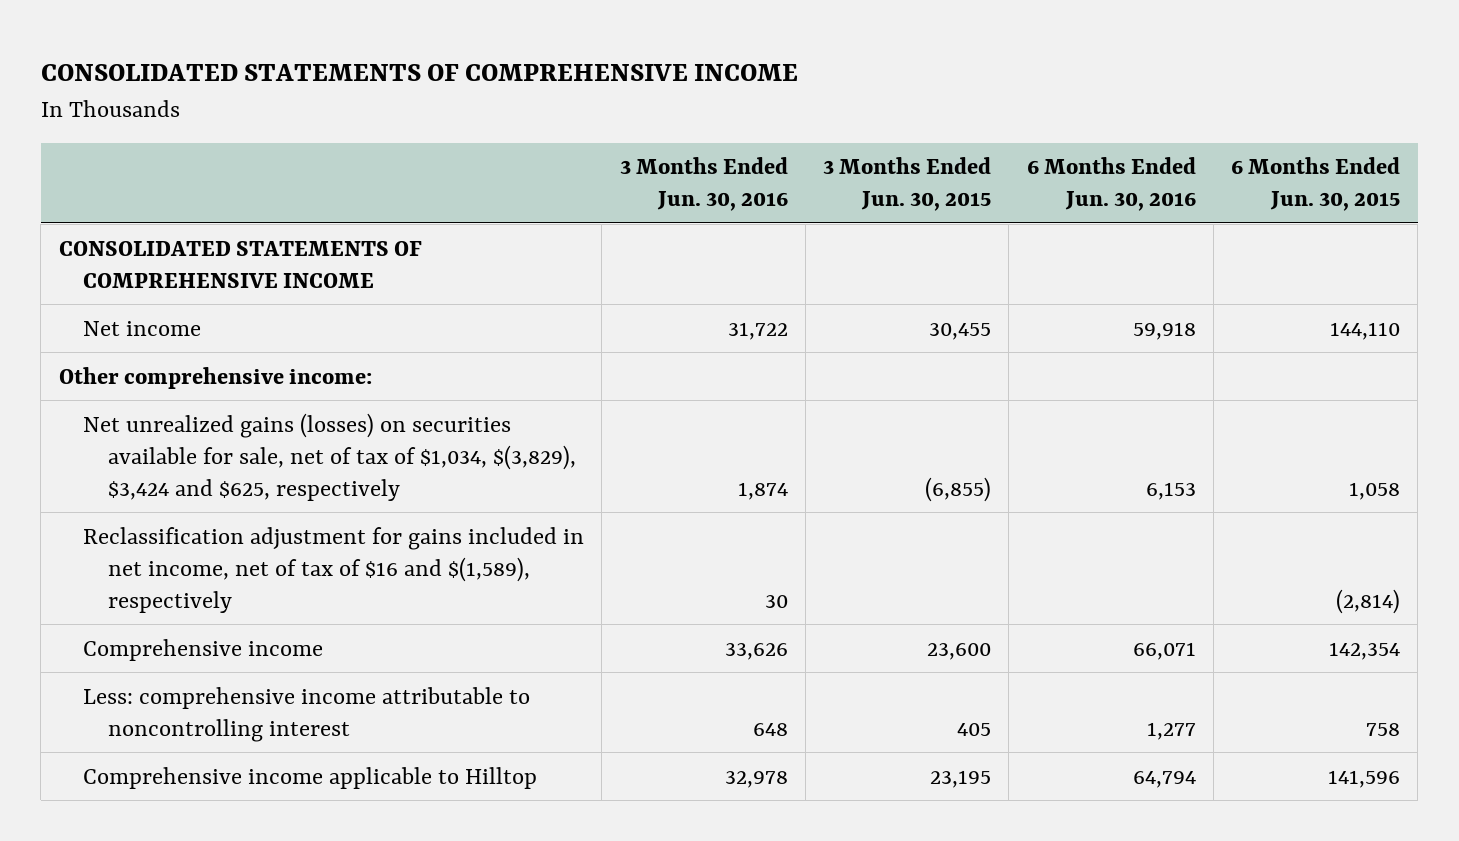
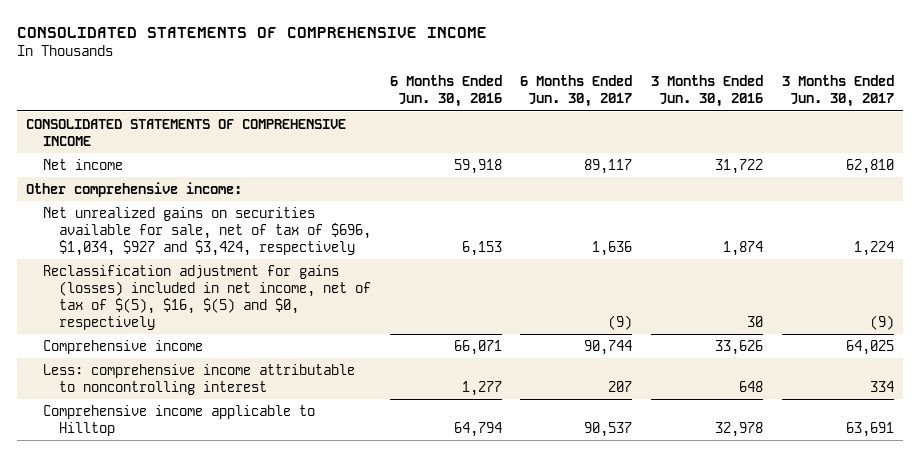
[823,157,992,212] 3 Months Ended Jun. 30, 2015 -> none
[1230,157,1400,212] 6 Months Ended Jun. 30, 2015 -> none
none -> [520,75,633,108] 6 Months Ended Jun. 30, 2017
none -> [782,75,895,108] 3 Months Ended Jun. 30, 2017
[83,412,576,501] Net unrealized gains (losses) on securities available for sale, net of tax of $1,034, $(3,829), $3,424 and $625, respectively -> [42,206,371,256] Net unrealized gains on securities available for sale, net of tax of $696, $1,034, $927 and $3,424, respectively
[83,526,585,613] Reclassification adjustment for gains included in net income, net of tax of $16 and $(1,589), respectively -> [42,264,371,330] Reclassification adjustment for gains (losses) included in net income, net of tax of $(5), $16, $(5) and $0, respectively

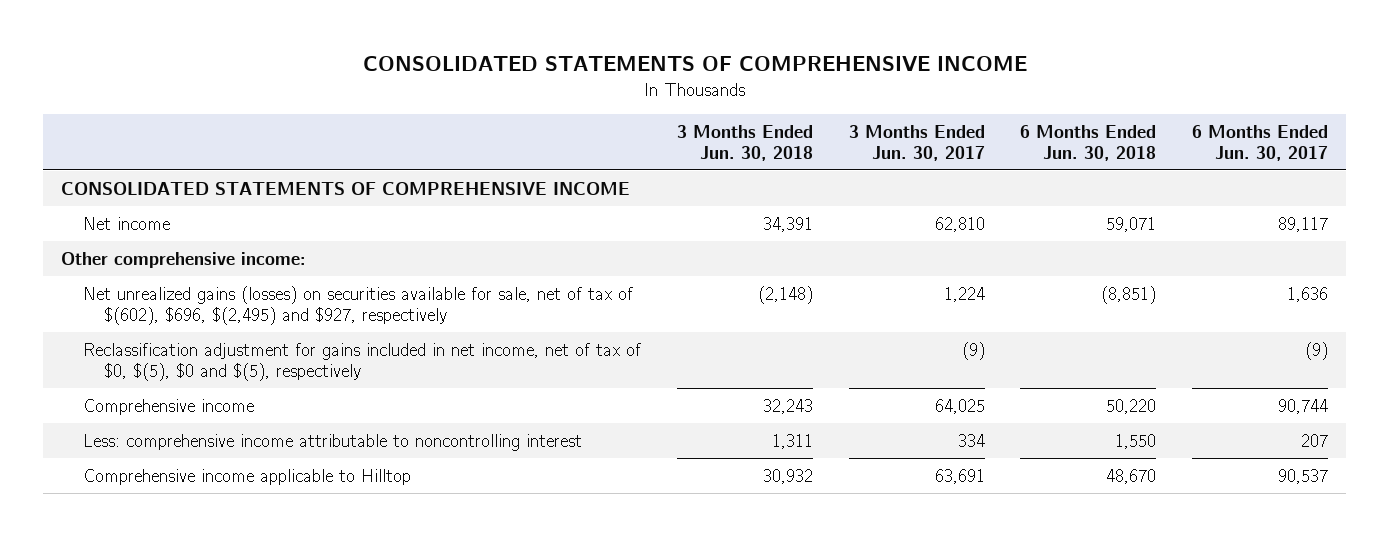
[389,75,502,108] 6 Months Ended Jun. 30, 2016 -> none
[651,75,764,108] 3 Months Ended Jun. 30, 2016 -> none
none -> [676,124,813,161] 3 Months Ended Jun. 30, 2018
none -> [1020,124,1157,161] 6 Months Ended Jun. 30, 2018
[42,206,371,256] Net unrealized gains on securities available for sale, net of tax of $696, $1,034, $927 and $3,424, respectively -> [82,285,633,325] Net unrealized gains (losses) on securities available for sale, net of tax of $(602), $696, $(2,495) and $927, respectively
[42,264,371,330] Reclassification adjustment for gains (losses) included in net income, net of tax of $(5), $16, $(5) and $0, respectively -> [82,342,641,381] Reclassification adjustment for gains included in net income, net of tax of $0, $(5), $0 and $(5), respectively

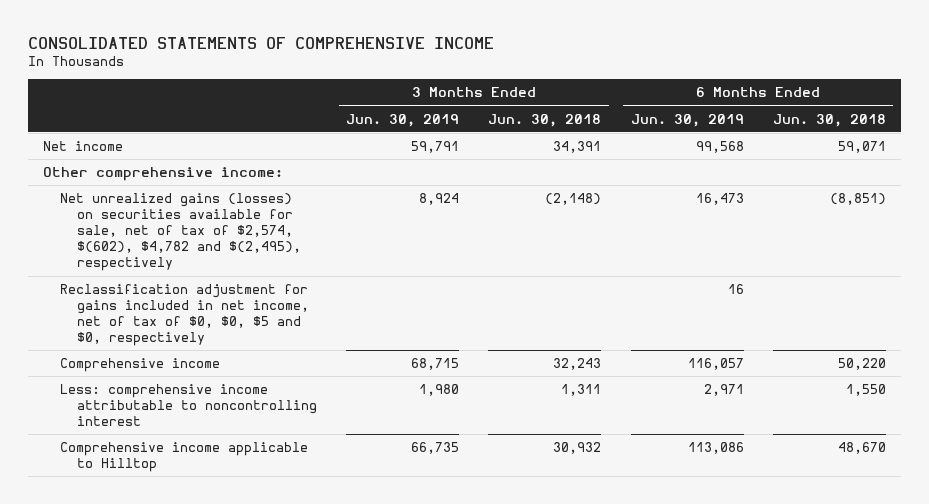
[848,124,985,161] 3 Months Ended Jun. 30, 2017 -> none
[1192,124,1329,161] 6 Months Ended Jun. 30, 2017 -> none
none -> [346,113,460,127] Jun. 30, 2019
none -> [630,113,744,127] Jun. 30, 2019
[60,181,630,195] CONSOLIDATED STATEMENTS OF COMPREHENSIVE INCOME -> none
[82,285,633,325] Net unrealized gains (losses) on securities available for sale, net of tax of $(602), $696, $(2,495) and $927, respectively -> [59,193,301,272] Net unrealized gains (losses) on securities available for sale, net of tax of $2,574, $(602), $4,782 and $(2,495), respectively
[82,342,641,381] Reclassification adjustment for gains included in net income, net of tax of $0, $(5), $0 and $(5), respectively -> [59,284,309,347] Reclassification adjustment for gains included in net income, net of tax of $0, $0, $5 and $0, respectively

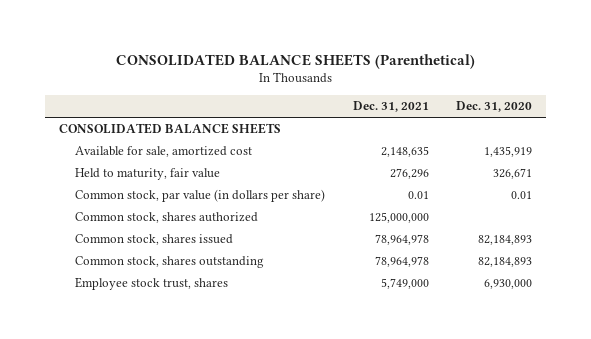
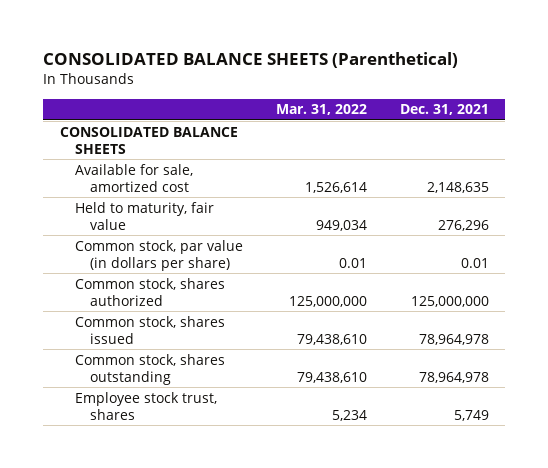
[456,101,533,113] Dec. 31, 2020 -> none
none -> [275,104,367,116] Mar. 31, 2022
[380,278,429,290] 5,749,000 -> [453,409,489,421] 5,749

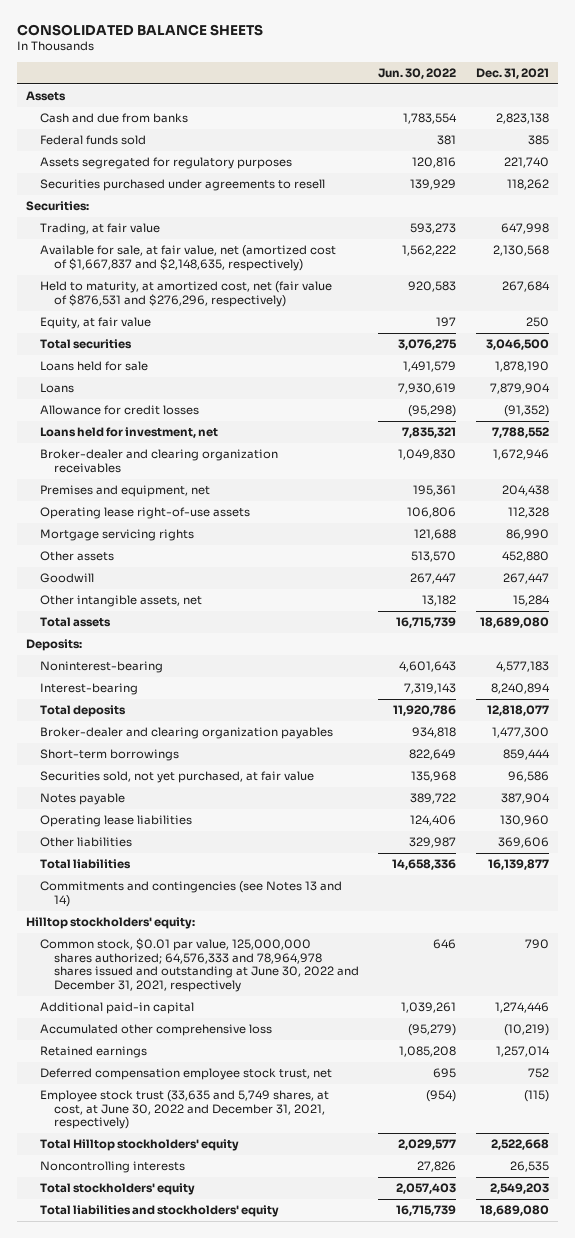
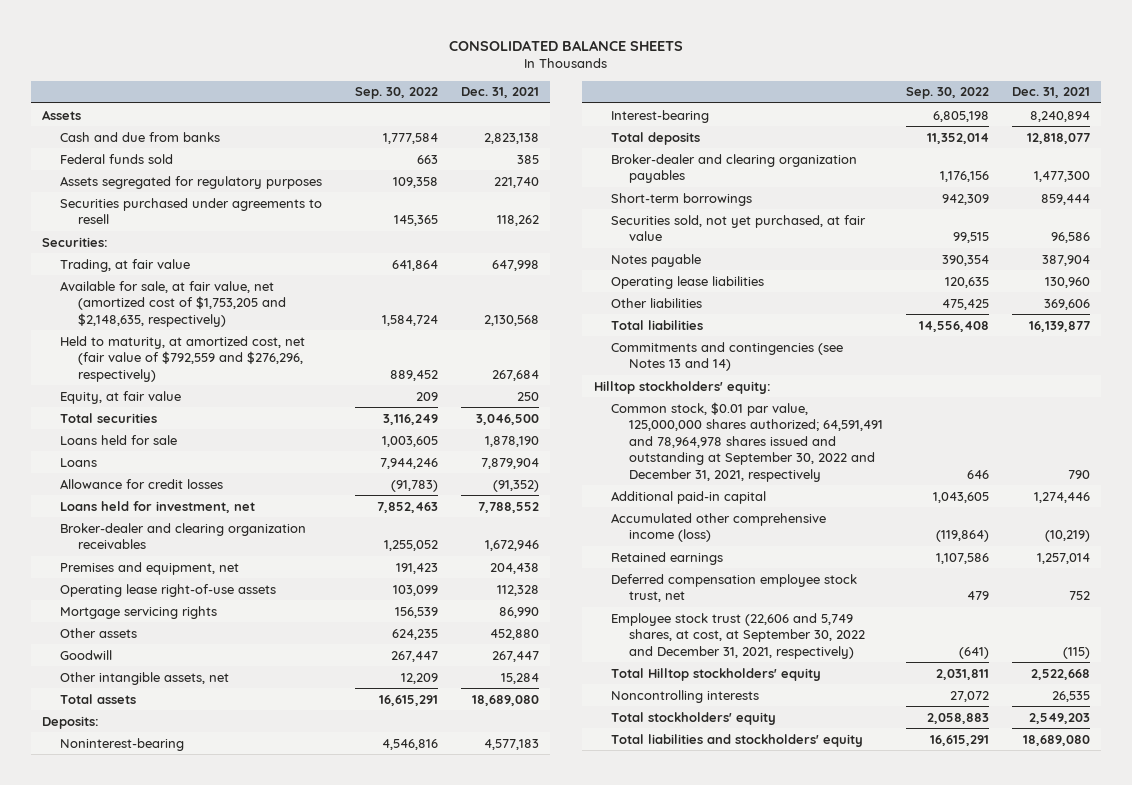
[378,68,457,80] Jun. 30, 2022 -> none
none -> [354,87,438,100] Sep. 30, 2022
[40,245,337,271] Available for sale, at fair value, net (amortized cost of $1,667,837 and $2,148,635, respectively) -> [60,280,287,327] Available for sale, at fair value, net (amortized cost of $1,753,205 and $2,148,635, respectively)
[40,281,333,307] Held to maturity, at amortized cost, net (fair value of $876,531 and $276,296, respectively) -> [60,335,306,382] Held to maturity, at amortized cost, net (fair value of $792,559 and $276,296, respectively)
[40,938,359,992] Common stock, $0.01 par value, 125,000,000 shares authorized; 64,576,333 and 78,964,978 shares issued and outstanding at June 30, 2022 and December 31, 2021, respectively -> [611,401,884,482] Common stock, $0.01 par value, 125,000,000 shares authorized; 64,591,491 and 78,964,978 shares issued and outstanding at September 30, 2022 and December 31, 2021, respectively
[40,1024,273,1037] Accumulated other comprehensive loss -> [611,512,827,543] Accumulated other comprehensive income (loss)
[40,1090,330,1130] Employee stock trust (33,635 and 5,749 shares, at cost, at June 30, 2022 and December 31, 2021, respectively) -> [611,612,866,659] Employee stock trust (22,606 and 5,749 shares, at cost, at September 30, 2022 and December 31, 2021, respectively)

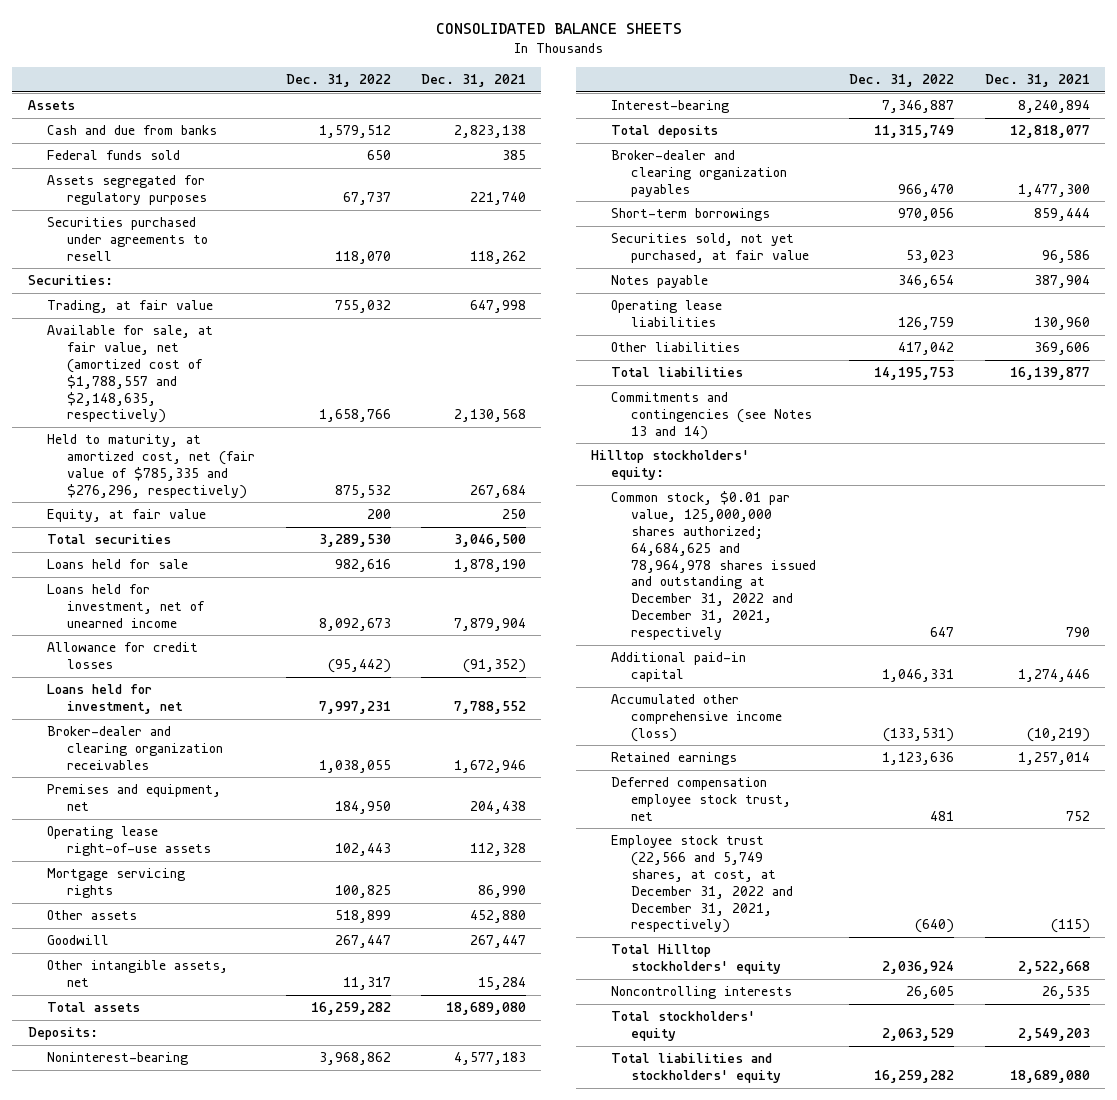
[354,87,438,100] Sep. 30, 2022 -> none
none -> [285,74,391,88] Dec. 31, 2022
[60,280,287,327] Available for sale, at fair value, net (amortized cost of $1,753,205 and $2,148,635, respectively) -> [47,325,214,424] Available for sale, at fair value, net (amortized cost of $1,788,557 and $2,148,635, respectively)
[60,335,306,382] Held to maturity, at amortized cost, net (fair value of $792,559 and $276,296, respectively) -> [47,434,256,499] Held to maturity, at amortized cost, net (fair value of $785,335 and $276,296, respectively)
[60,457,98,467] Loans -> [47,584,206,628] Loans held for investment, net of unearned income
[611,401,884,482] Common stock, $0.01 par value, 125,000,000 shares authorized; 64,591,491 and 78,964,978 shares issued and outstanding at September 30, 2022 and December 31, 2021, respectively -> [611,491,816,641] Common stock, $0.01 par value, 125,000,000 shares authorized; 64,684,625 and 78,964,978 shares issued and outstanding at December 31, 2022 and December 31, 2021, respectively
[611,612,866,659] Employee stock trust (22,606 and 5,749 shares, at cost, at September 30, 2022 and December 31, 2021, respectively) -> [611,835,793,934] Employee stock trust (22,566 and 5,749 shares, at cost, at December 31, 2022 and December 31, 2021, respectively)

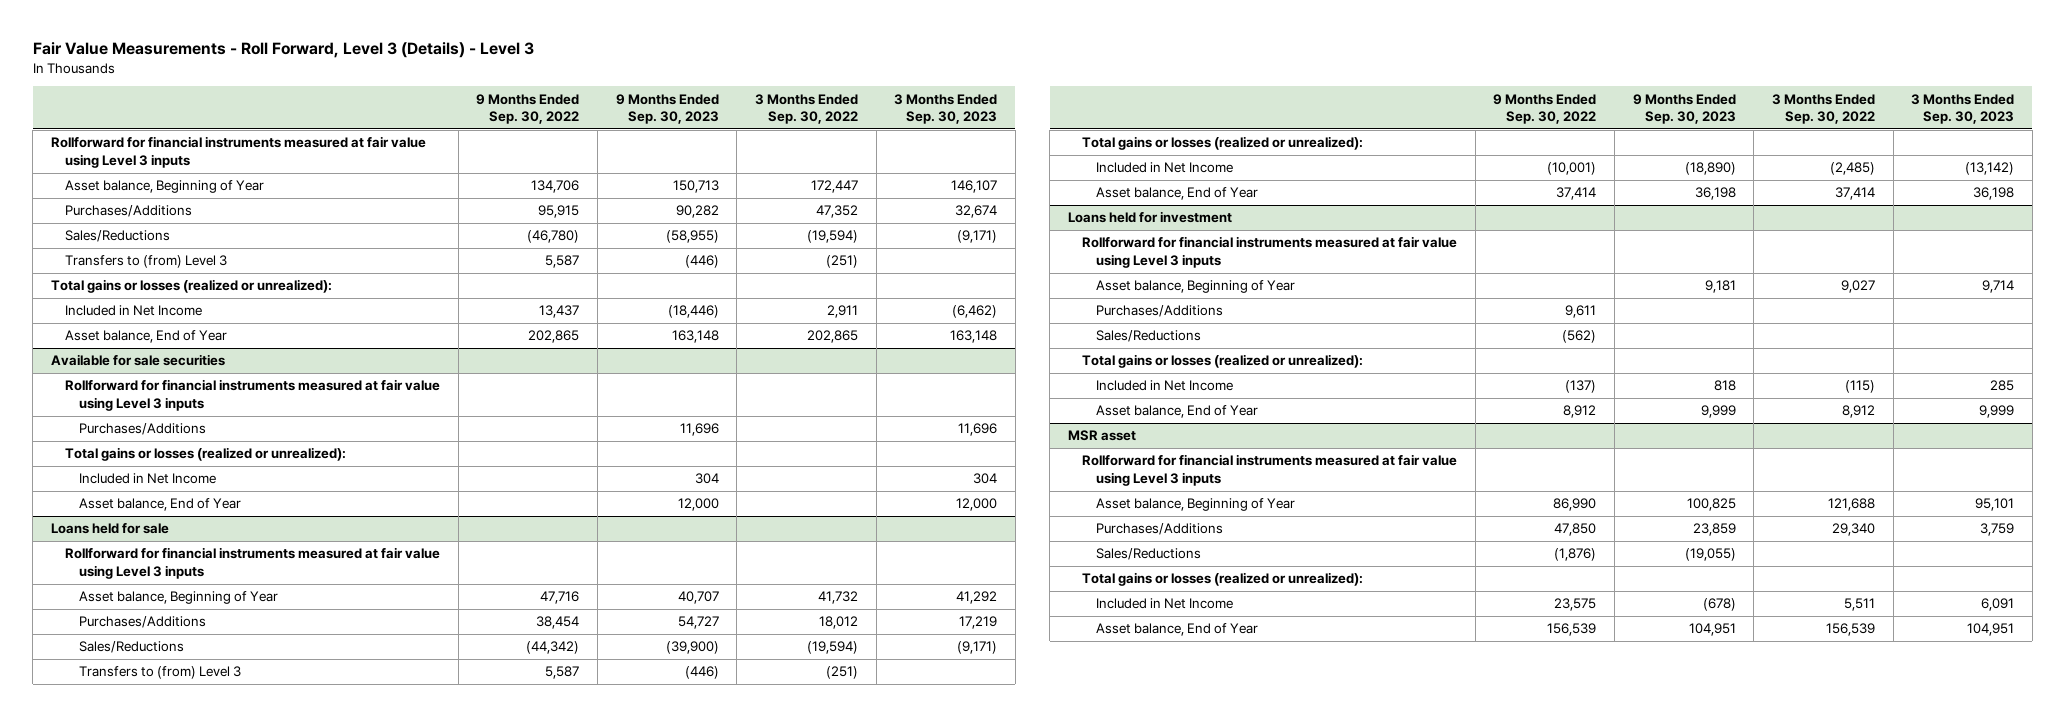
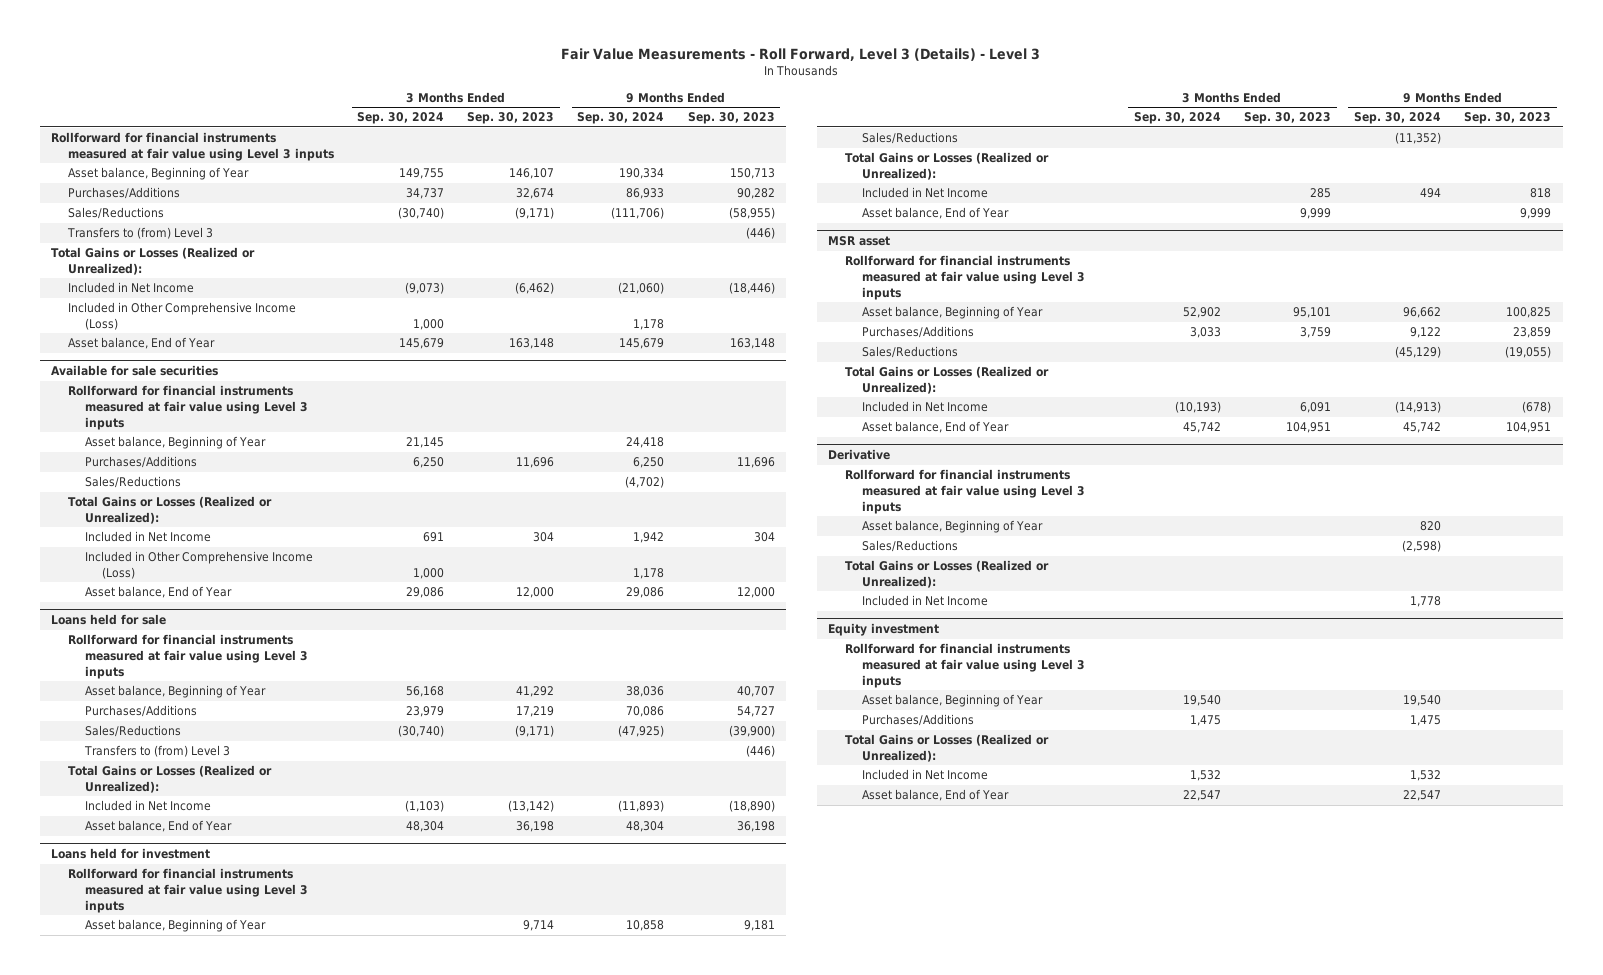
[476,93,580,125] 9 Months Ended Sep. 30, 2022 -> none
[754,93,858,125] 3 Months Ended Sep. 30, 2022 -> none
none -> [357,112,445,125] Sep. 30, 2024
none -> [577,112,665,125] Sep. 30, 2024
[50,279,332,294] Total gains or losses (realized or unrealized): -> [51,247,256,276] Total Gains or Losses (Realized or Unrealized):
none -> [68,302,297,331] Included in Other Comprehensive Income (Loss)
none -> [85,436,267,450] Asset balance, Beginning of Year
none -> [85,476,182,489] Sales/Reductions
[64,447,346,462] Total gains or losses (realized or unrealized): -> [68,496,273,525] Total Gains or Losses (Realized or Unrealized):
none -> [85,551,314,580] Included in Other Comprehensive Income (Loss)
[1081,136,1363,151] Total gains or losses (realized or unrealized): -> [68,765,273,794] Total Gains or Losses (Realized or Unrealized):
[1096,305,1224,318] Purchases/Additions -> none
[1081,354,1363,369] Total gains or losses (realized or unrealized): -> [844,152,1049,181] Total Gains or Losses (Realized or Unrealized):
[1081,572,1363,587] Total gains or losses (realized or unrealized): -> [844,366,1049,395] Total Gains or Losses (Realized or Unrealized):
none -> [828,449,891,461] Derivative
none -> [844,469,1085,514] Rollforward for financial instruments measured at fair value using Level 3 inputs
none -> [861,520,1043,534] Asset balance, Beginning of Year
none -> [861,540,958,553] Sales/Reductions
none -> [844,560,1049,589] Total Gains or Losses (Realized or Unrealized):
none -> [861,595,988,607] Included in Net Income
none -> [828,623,940,637] Equity investment
none -> [844,643,1085,688] Rollforward for financial instruments measured at fair value using Level 3 inputs
none -> [861,694,1043,708] Asset balance, Beginning of Year
none -> [861,714,974,727] Purchases/Additions
none -> [844,734,1049,763] Total Gains or Losses (Realized or Unrealized):
none -> [861,769,988,781] Included in Net Income
none -> [861,789,1009,802] Asset balance, End of Year

